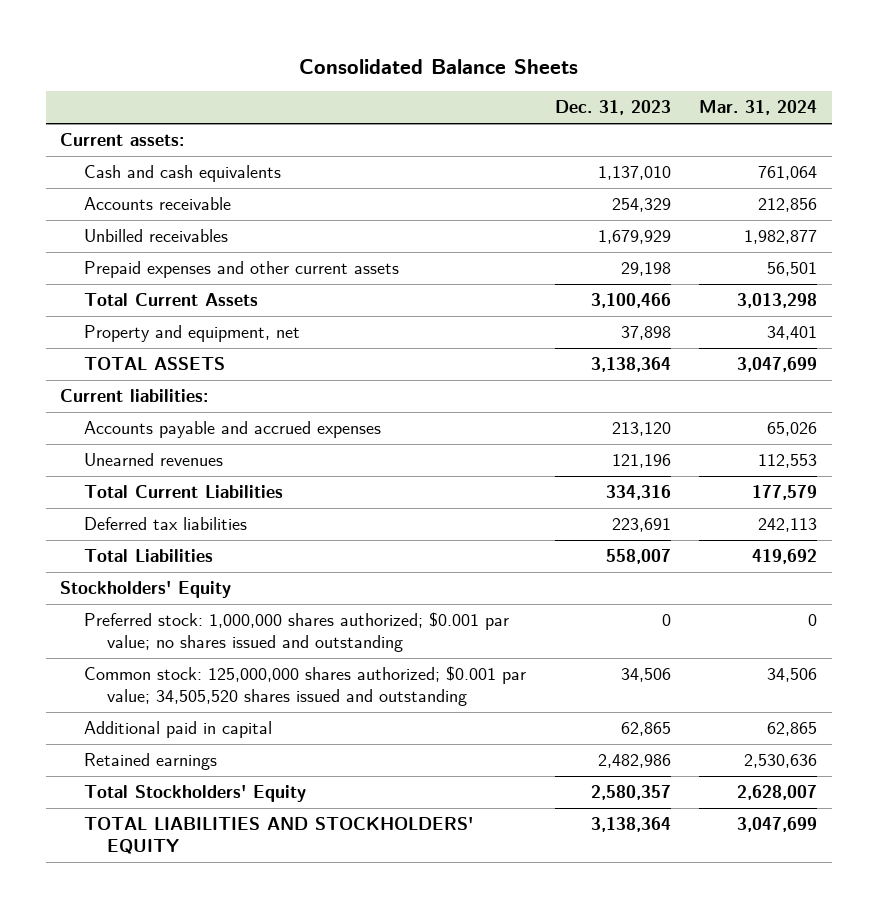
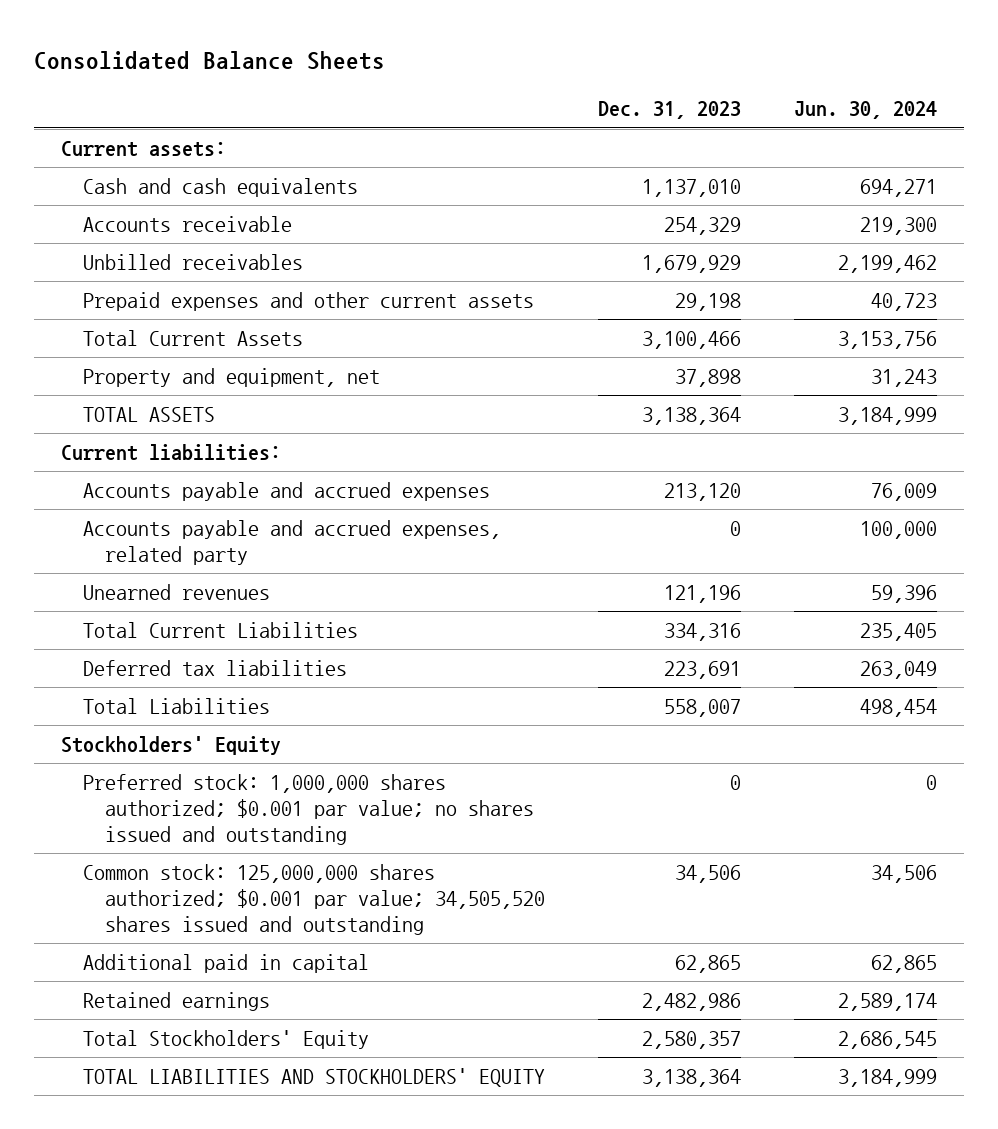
[699,100,818,116] Mar. 31, 2024 -> none
none -> [793,101,937,120] Jun. 30, 2024
none -> [82,520,501,565] Accounts payable and accrued expenses, related party

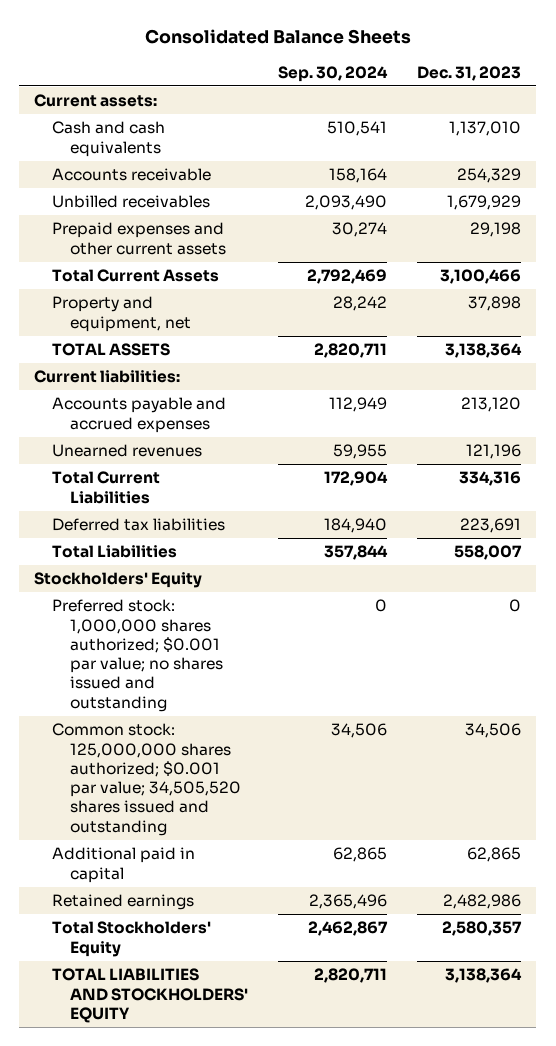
[793,101,937,120] Jun. 30, 2024 -> none
none -> [278,65,389,82] Sep. 30, 2024
[82,520,501,565] Accounts payable and accrued expenses, related party -> none

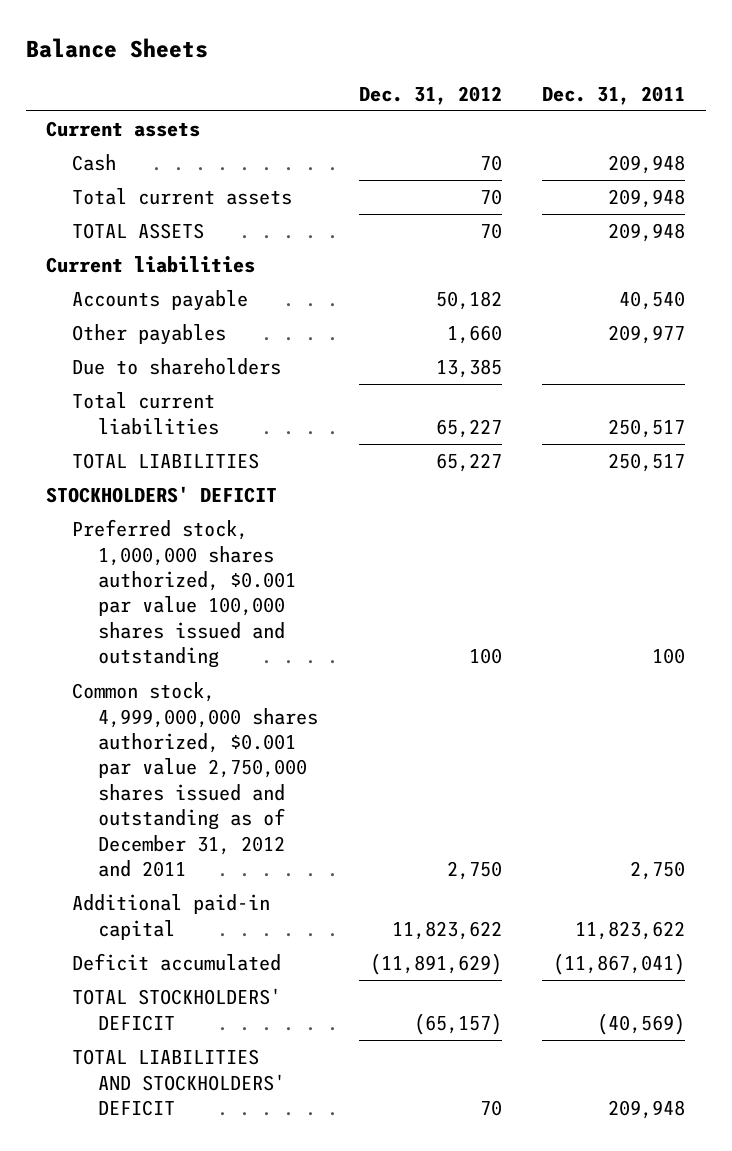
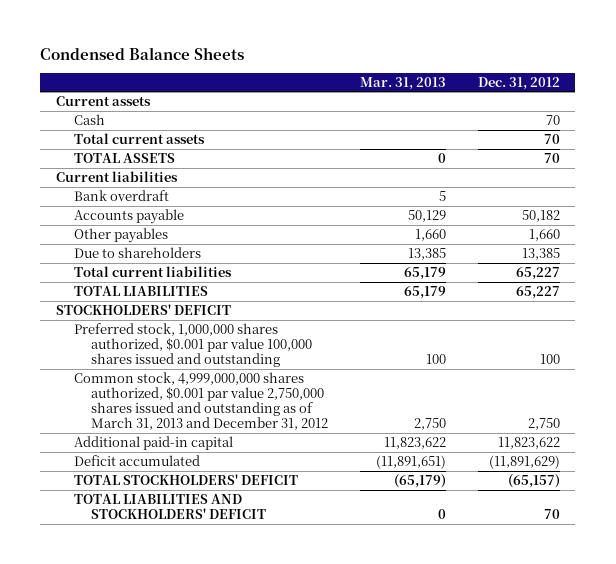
[25,37,208,58] Balance Sheets -> [40,46,245,60] Condensed Balance Sheets
[542,85,686,105] Dec. 31, 2011 -> none
none -> [359,76,446,90] Mar. 31, 2013
none -> [73,189,169,201] Bank overdraft
[72,682,318,878] Common stock, 4,999,000,000 shares authorized, $0.001 par value 2,750,000 shares issued and outstanding as of December 31, 2012 and 2011 -> [73,371,329,431] Common stock, 4,999,000,000 shares authorized, $0.001 par value 2,750,000 shares issued and outstanding as of March 31, 2013 and December 31, 2012

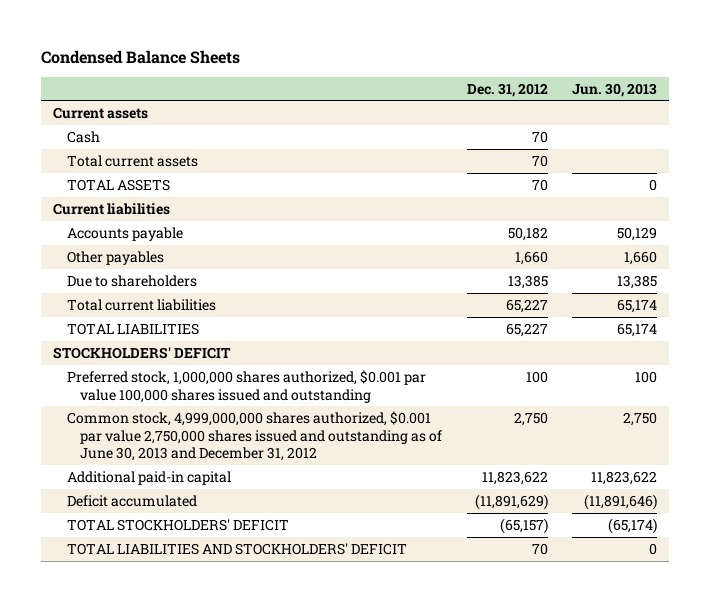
[359,76,446,90] Mar. 31, 2013 -> none
none -> [571,82,657,97] Jun. 30, 2013
[73,189,169,201] Bank overdraft -> none
[73,371,329,431] Common stock, 4,999,000,000 shares authorized, $0.001 par value 2,750,000 shares issued and outstanding as of March 31, 2013 and December 31, 2012 -> [66,410,443,462] Common stock, 4,999,000,000 shares authorized, $0.001 par value 2,750,000 shares issued and outstanding as of June 30, 2013 and December 31, 2012

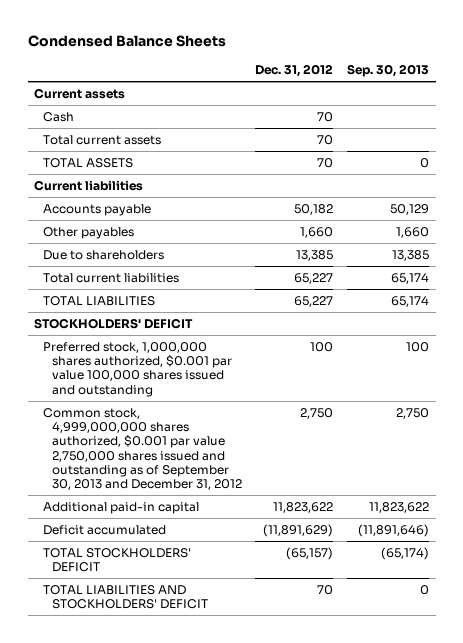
[571,82,657,97] Jun. 30, 2013 -> none
none -> [346,64,429,78] Sep. 30, 2013
[66,410,443,462] Common stock, 4,999,000,000 shares authorized, $0.001 par value 2,750,000 shares issued and outstanding as of June 30, 2013 and December 31, 2012 -> [43,407,242,491] Common stock, 4,999,000,000 shares authorized, $0.001 par value 2,750,000 shares issued and outstanding as of September 30, 2013 and December 31, 2012

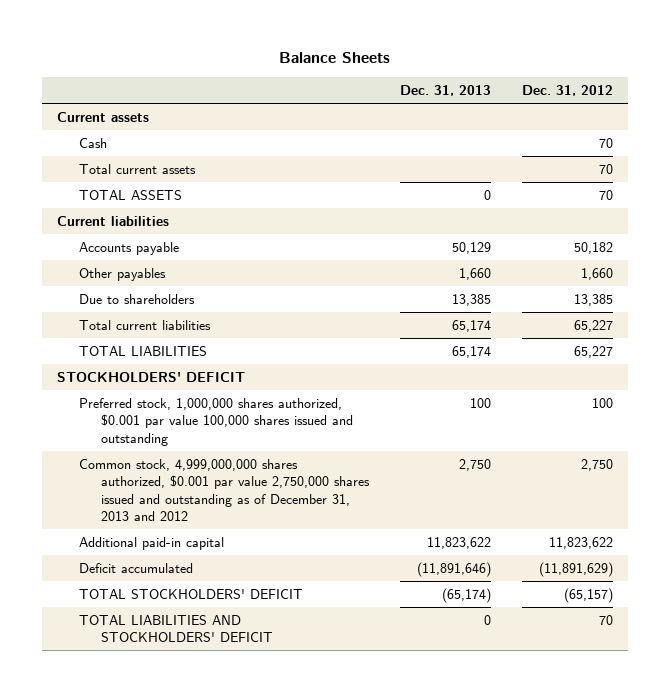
[27,35,226,48] Condensed Balance Sheets -> [278,52,390,64] Balance Sheets
[346,64,429,78] Sep. 30, 2013 -> none
none -> [400,85,492,97] Dec. 31, 2013
[43,407,242,491] Common stock, 4,999,000,000 shares authorized, $0.001 par value 2,750,000 shares issued and outstanding as of September 30, 2013 and December 31, 2012 -> [79,458,371,522] Common stock, 4,999,000,000 shares authorized, $0.001 par value 2,750,000 shares issued and outstanding as of December 31, 2013 and 2012

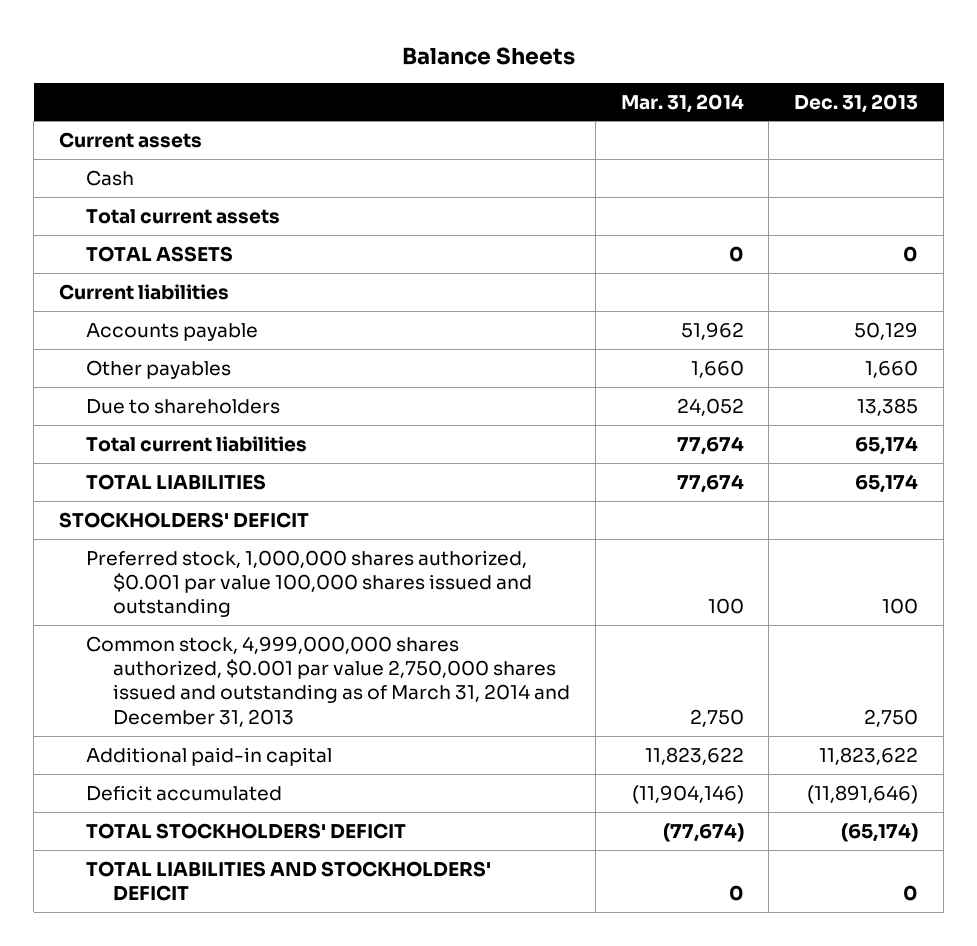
[521,85,613,97] Dec. 31, 2012 -> none
none -> [620,93,744,113] Mar. 31, 2014
[79,458,371,522] Common stock, 4,999,000,000 shares authorized, $0.001 par value 2,750,000 shares issued and outstanding as of December 31, 2013 and 2012 -> [86,635,571,727] Common stock, 4,999,000,000 shares authorized, $0.001 par value 2,750,000 shares issued and outstanding as of March 31, 2014 and December 31, 2013

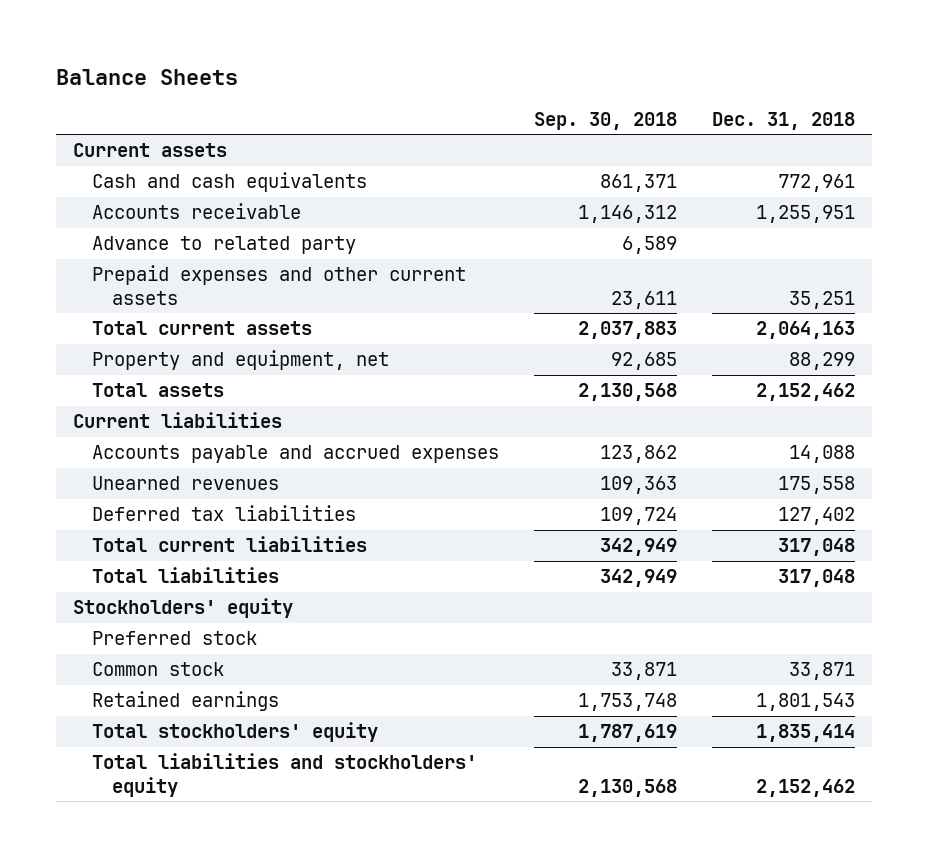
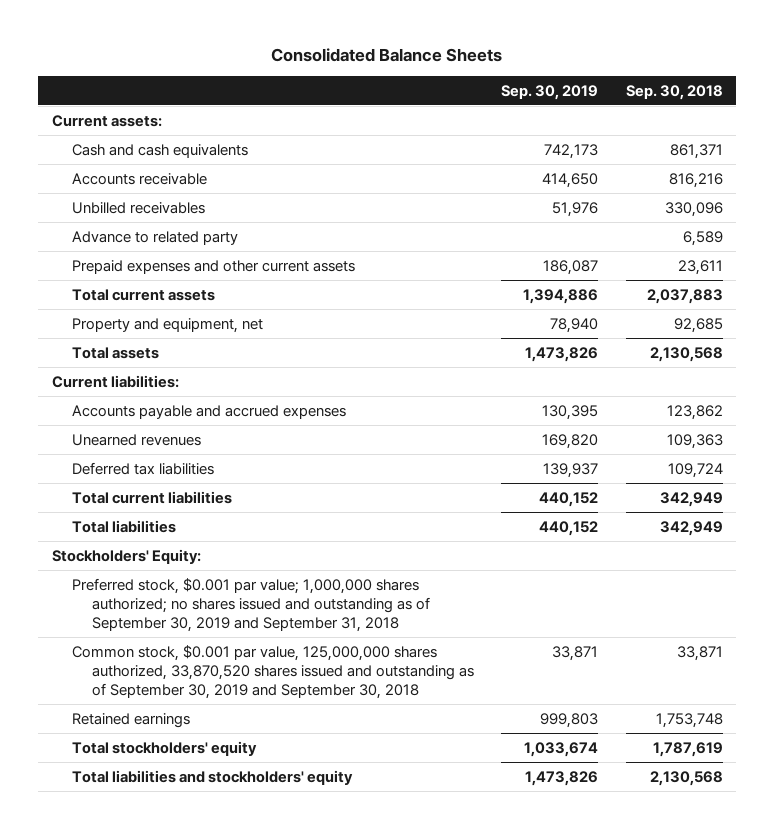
[55,68,238,85] Balance Sheets -> [271,48,503,63] Consolidated Balance Sheets
[711,111,855,130] Dec. 31, 2018 -> none
none -> [501,84,599,100] Sep. 30, 2019
[72,143,227,158] Current assets -> [51,114,162,127] Current assets:
[578,205,678,224] 1,146,312 -> [668,172,723,188] 816,216
none -> [71,201,205,214] Unbilled receivables
[72,412,282,429] Current liabilities -> [51,374,179,388] Current liabilities:
[72,598,293,619] Stockholders' equity -> [51,548,201,564] Stockholders' Equity:
[92,631,258,646] Preferred stock -> [71,577,430,632] Preferred stock, $0.001 par value; 1,000,000 shares authorized; no shares issued and outstanding as of September 30, 2019 and September 31, 2018
[92,662,225,677] Common stock -> [71,644,474,699] Common stock, $0.001 par value, 125,000,000 shares authorized, 33,870,520 shares issued and outstanding as of September 30, 2019 and September 30, 2018

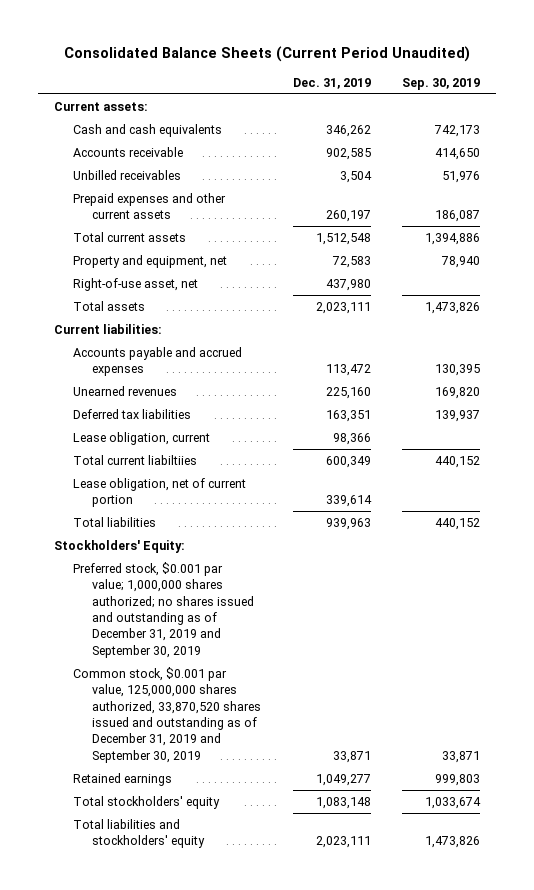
[271,48,503,63] Consolidated Balance Sheets -> [64,46,471,63] Consolidated Balance Sheets (Current Period Unaudited)
[625,84,723,100] Sep. 30, 2018 -> none
none -> [292,77,371,89] Dec. 31, 2019
[71,230,238,245] Advance to related party -> none
none -> [73,277,199,291] Right-of-use asset, net
none -> [73,431,211,445] Lease obligation, current
[71,490,232,504] Total current liabilities -> [73,454,198,465] Total current liabiltiies
none -> [73,477,247,508] Lease obligation, net of current portion
[71,577,430,632] Preferred stock, $0.001 par value; 1,000,000 shares authorized; no shares issued and outstanding as of September 30, 2019 and September 31, 2018 -> [73,561,255,658] Preferred stock, $0.001 par value; 1,000,000 shares authorized; no shares issued and outstanding as of December 31, 2019 and September 30, 2019
[71,644,474,699] Common stock, $0.001 par value, 125,000,000 shares authorized, 33,870,520 shares issued and outstanding as of September 30, 2019 and September 30, 2018 -> [73,666,262,763] Common stock, $0.001 par value, 125,000,000 shares authorized, 33,870,520 shares issued and outstanding as of December 31, 2019 and September 30, 2019

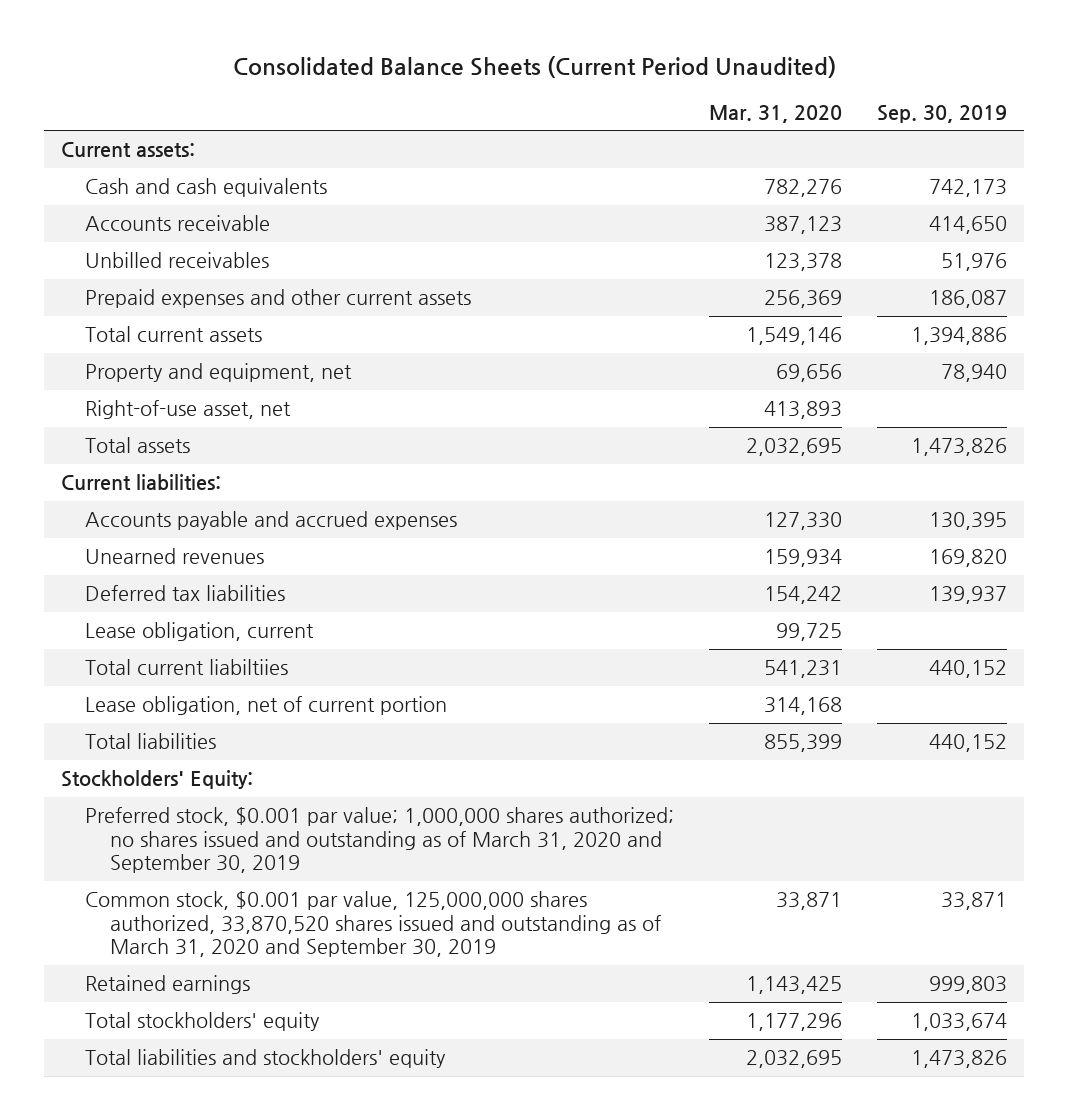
[292,77,371,89] Dec. 31, 2019 -> none
none -> [709,104,843,123] Mar. 31, 2020
[73,561,255,658] Preferred stock, $0.001 par value; 1,000,000 shares authorized; no shares issued and outstanding as of December 31, 2019 and September 30, 2019 -> [85,807,675,874] Preferred stock, $0.001 par value; 1,000,000 shares authorized; no shares issued and outstanding as of March 31, 2020 and September 30, 2019
[73,666,262,763] Common stock, $0.001 par value, 125,000,000 shares authorized, 33,870,520 shares issued and outstanding as of December 31, 2019 and September 30, 2019 -> [85,891,661,958] Common stock, $0.001 par value, 125,000,000 shares authorized, 33,870,520 shares issued and outstanding as of March 31, 2020 and September 30, 2019

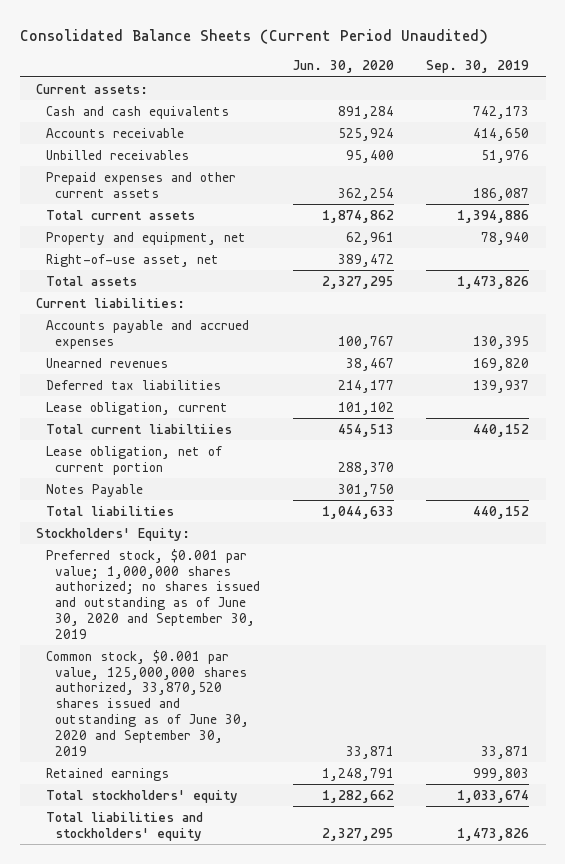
[709,104,843,123] Mar. 31, 2020 -> none
none -> [292,60,394,74] Jun. 30, 2020
none -> [45,483,143,497] Notes Payable
[85,807,675,874] Preferred stock, $0.001 par value; 1,000,000 shares authorized; no shares issued and outstanding as of March 31, 2020 and September 30, 2019 -> [45,548,261,640] Preferred stock, $0.001 par value; 1,000,000 shares authorized; no shares issued and outstanding as of June 30, 2020 and September 30, 2019
[85,891,661,958] Common stock, $0.001 par value, 125,000,000 shares authorized, 33,870,520 shares issued and outstanding as of March 31, 2020 and September 30, 2019 -> [45,649,250,756] Common stock, $0.001 par value, 125,000,000 shares authorized, 33,870,520 shares issued and outstanding as of June 30, 2020 and September 30, 2019

